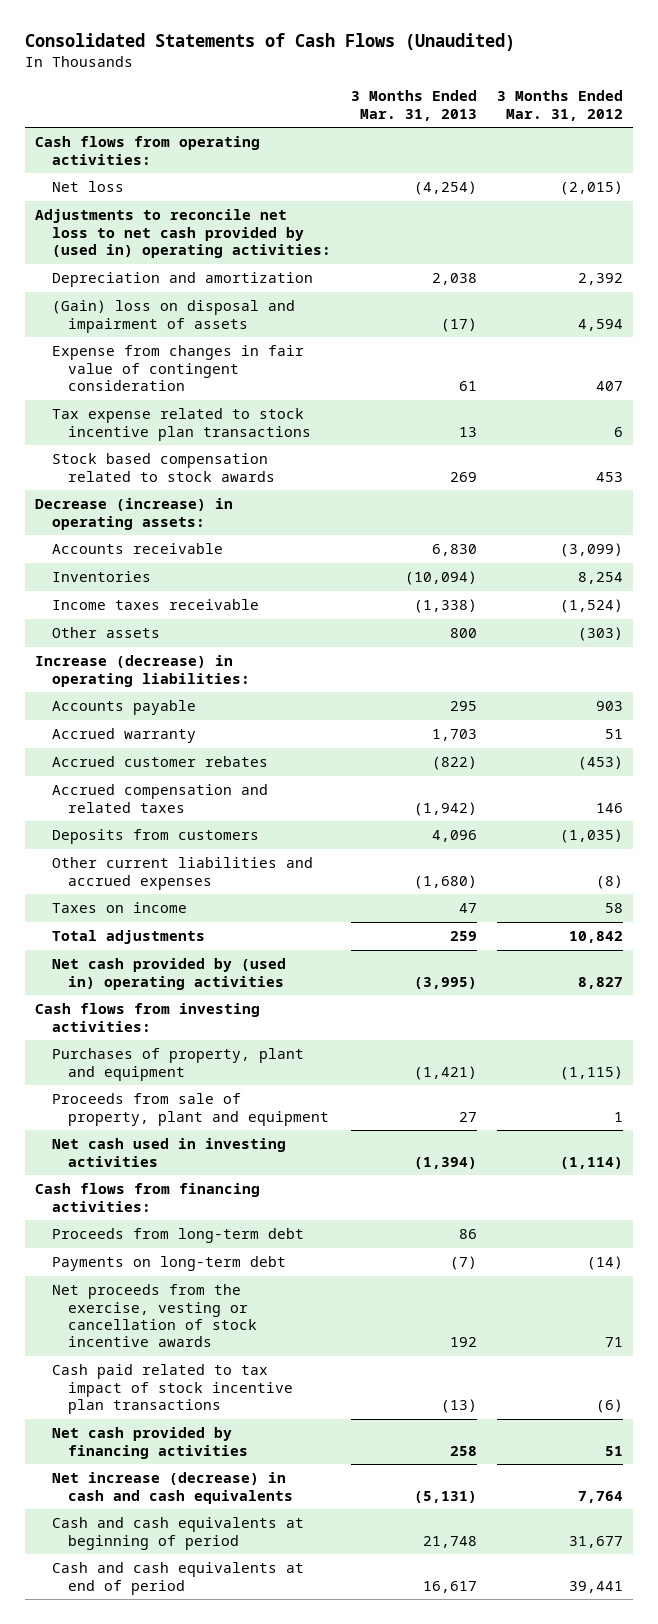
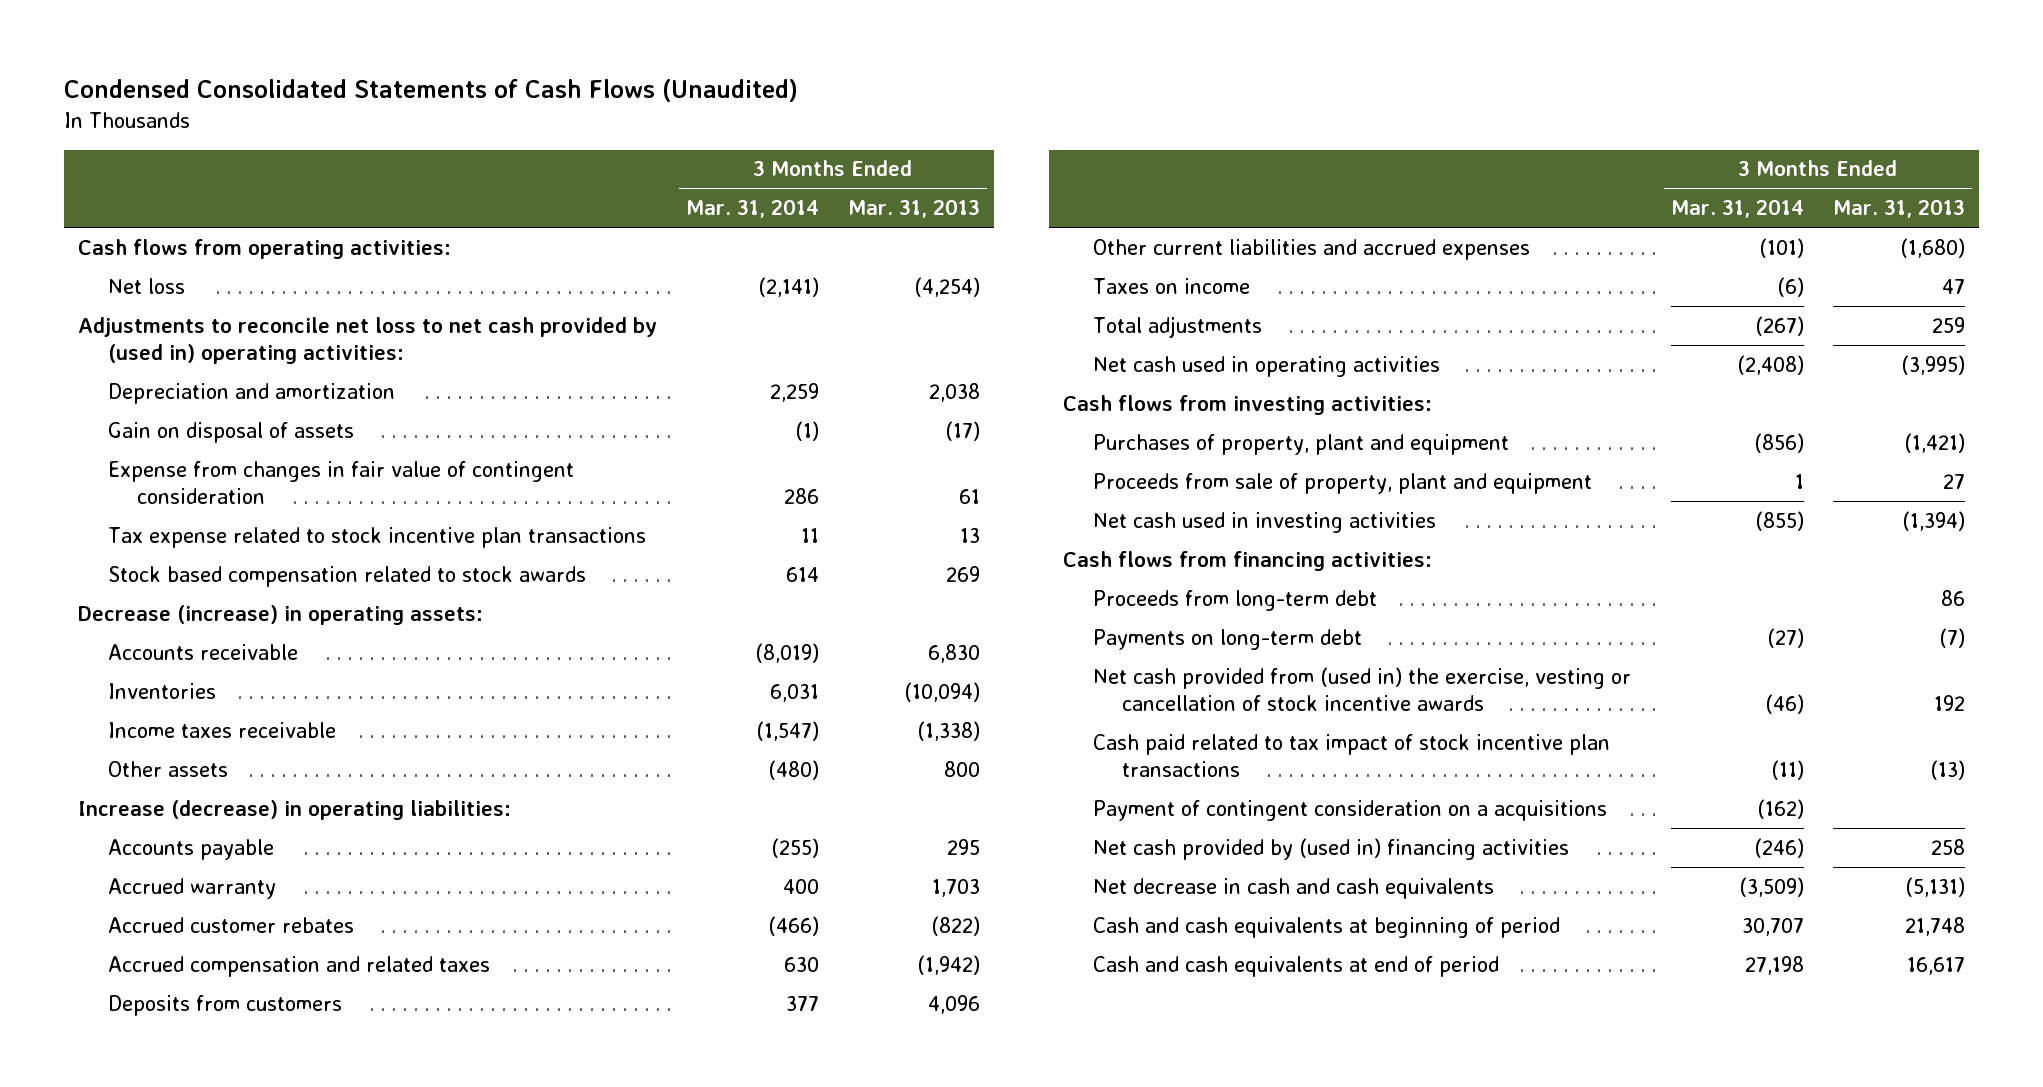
[24,33,515,52] Consolidated Statements of Cash Flows (Unaudited) -> [63,78,798,102] Condensed Consolidated Statements of Cash Flows (Unaudited)
[496,90,623,121] 3 Months Ended Mar. 31, 2012 -> none
none -> [685,199,819,219] Mar. 31, 2014
[51,300,295,333] (Gain) loss on disposal and impairment of assets -> [107,421,354,443] Gain on disposal of assets
[51,958,286,990] Net cash provided by (used in) operating activities -> [1092,355,1440,377] Net cash used in operating activities
[51,1284,258,1347] Net proceeds from the exercise, vesting or cancellation of stock incentive awards -> [1092,666,1631,711] Net cash provided from (used in) the exercise, vesting or cancellation of stock incentive awards
none -> [1092,799,1607,821] Payment of contingent consideration on a acquisitions
[51,1427,249,1459] Net cash provided by financing activities -> [1092,837,1569,860] Net cash provided by (used in) financing activities
[51,1472,294,1504] Net increase (decrease) in cash and cash equivalents -> [1092,877,1494,899] Net decrease in cash and cash equivalents

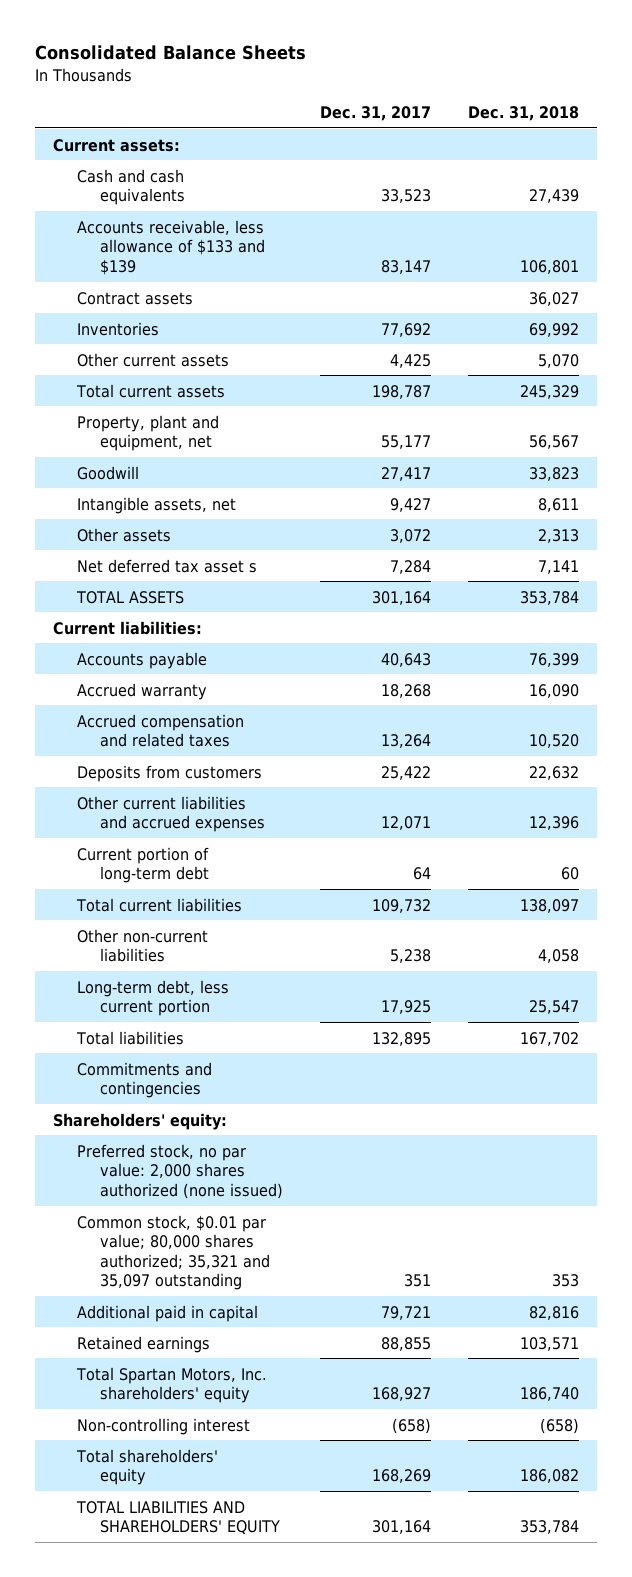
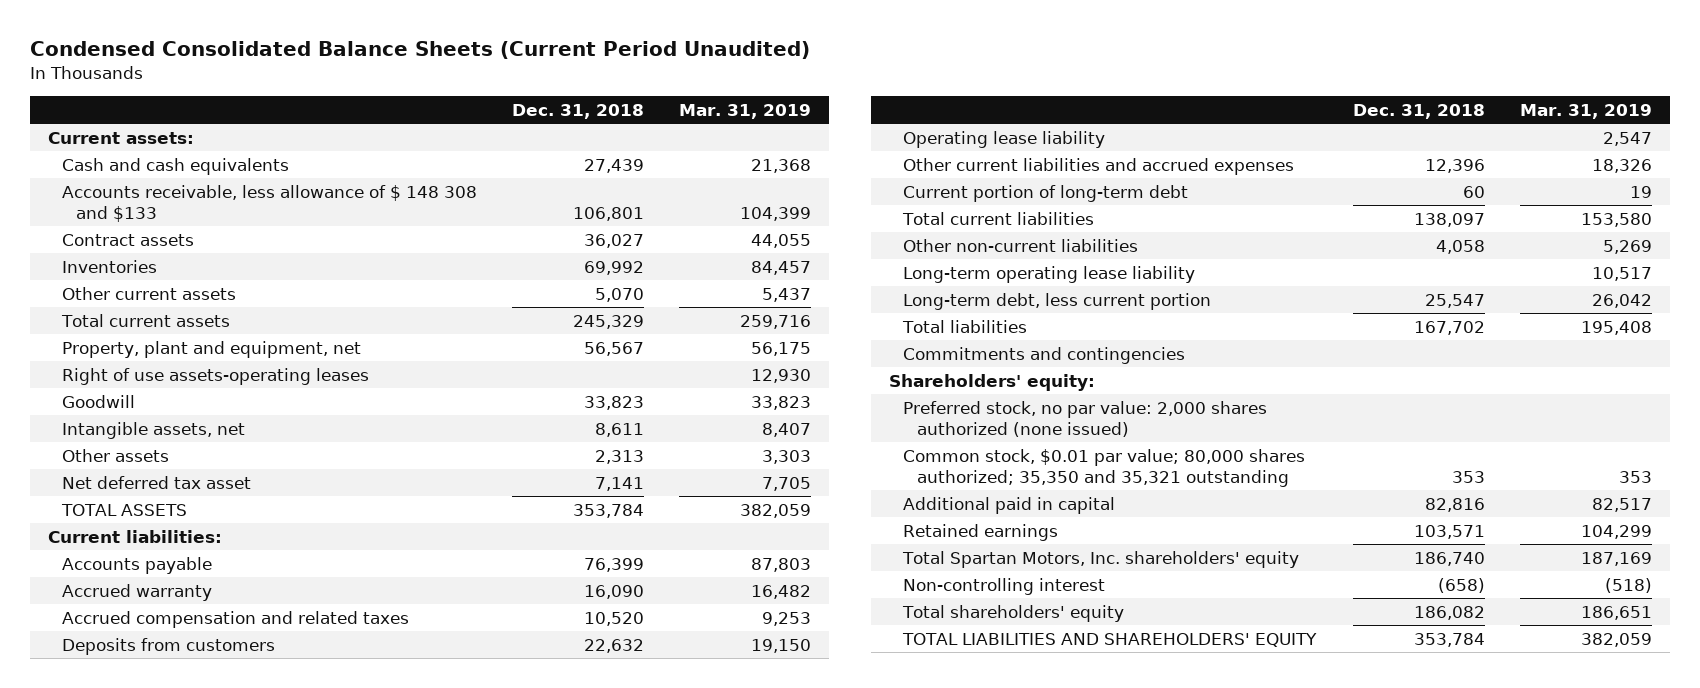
[34,45,306,61] Consolidated Balance Sheets -> [29,41,810,60] Condensed Consolidated Balance Sheets (Current Period Unaudited)
[319,105,431,121] Dec. 31, 2017 -> none
none -> [679,103,812,119] Mar. 31, 2019
[76,219,265,275] Accounts receivable, less allowance of $133 and $139 -> [61,184,477,222] Accounts receivable, less allowance of $ 148 308 and $133
none -> [61,367,369,385] Right of use assets-operating leases
[76,558,257,573] Net deferred tax asset s -> [61,475,251,489] Net deferred tax asset
none -> [902,130,1105,148] Operating lease liability
none -> [902,265,1195,283] Long-term operating lease liability
[76,1214,270,1291] Common stock, $0.01 par value; 80,000 shares authorized; 35,321 and 35,097 outstanding -> [902,448,1305,487] Common stock, $0.01 par value; 80,000 shares authorized; 35,350 and 35,321 outstanding

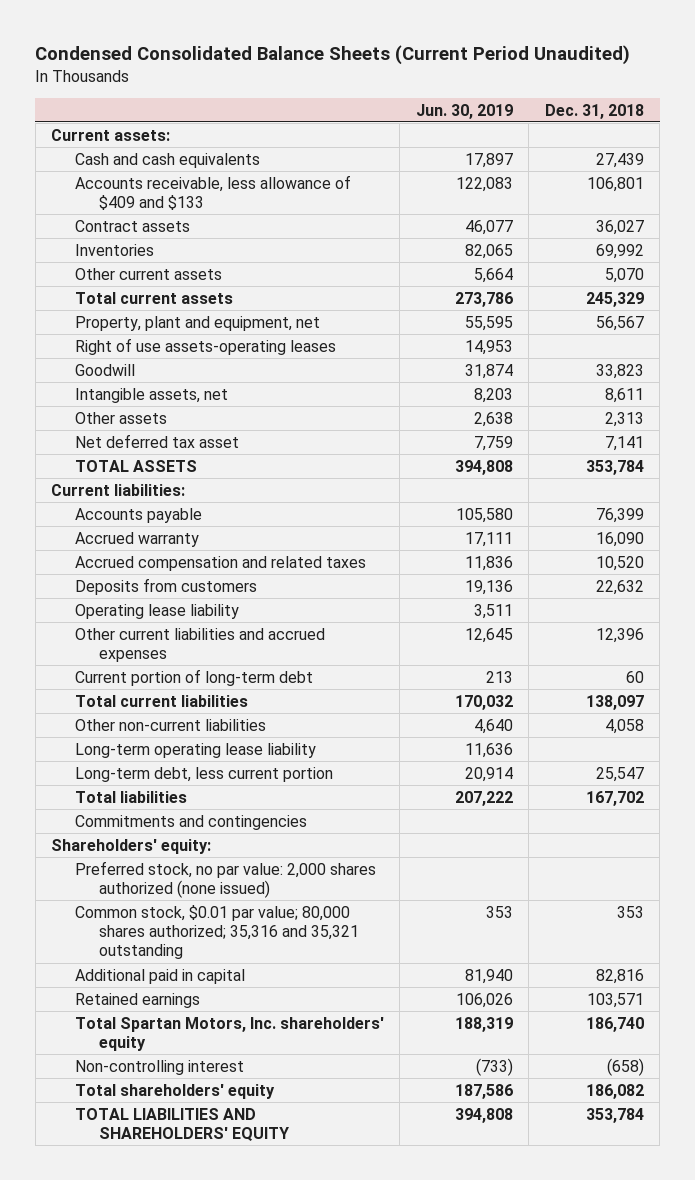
[679,103,812,119] Mar. 31, 2019 -> none
none -> [415,103,513,119] Jun. 30, 2019
[61,184,477,222] Accounts receivable, less allowance of $ 148 308 and $133 -> [74,174,351,211] Accounts receivable, less allowance of $409 and $133
[902,448,1305,487] Common stock, $0.01 par value; 80,000 shares authorized; 35,350 and 35,321 outstanding -> [74,904,359,960] Common stock, $0.01 par value; 80,000 shares authorized; 35,316 and 35,321 outstanding

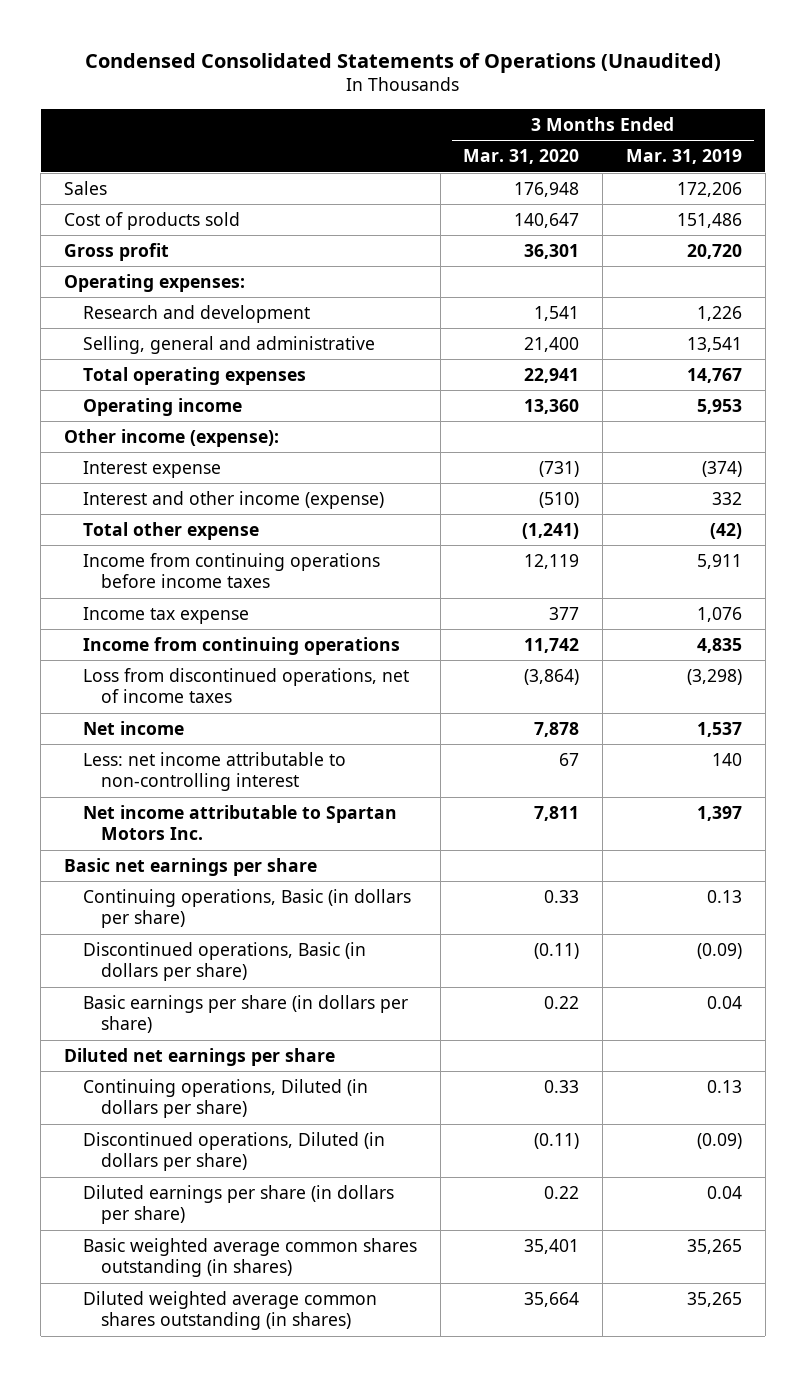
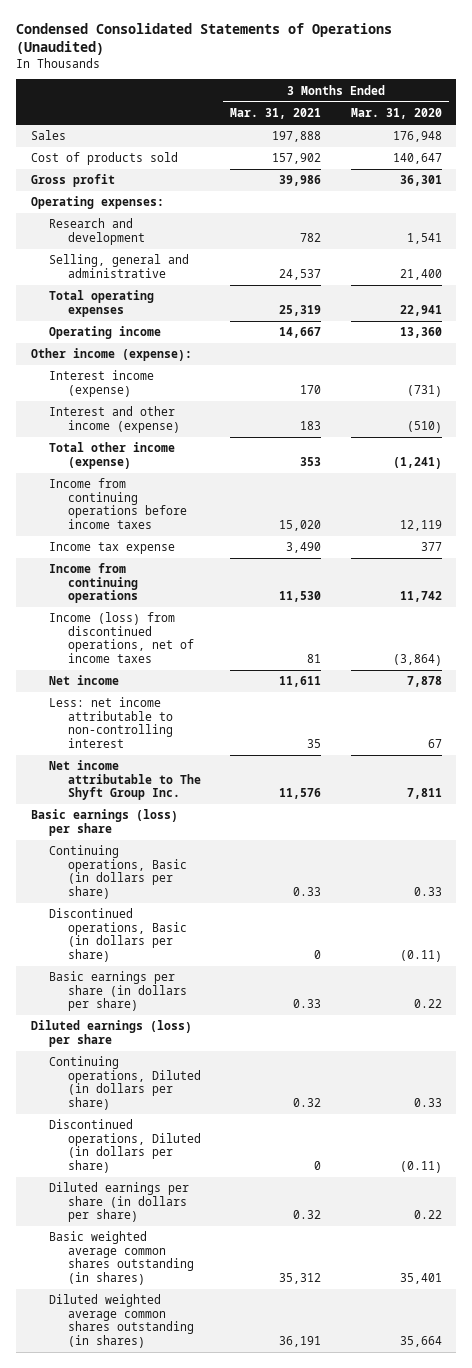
[625,149,742,165] Mar. 31, 2019 -> none
none -> [230,108,322,120] Mar. 31, 2021
[82,460,221,478] Interest expense -> [49,370,155,397] Interest income (expense)
[82,521,259,540] Total other expense -> [49,442,176,469] Total other income (expense)
[82,667,409,704] Loss from discontinued operations, net of income taxes -> [49,612,194,663] Income (loss) from discontinued operations, net of income taxes
[82,804,397,841] Net income attributable to Spartan Motors Inc. -> [49,760,201,801] Net income attributable to The Shyft Group Inc.
[64,857,318,876] Basic net earnings per share -> [30,809,178,836] Basic earnings (loss) per share
[64,1047,336,1066] Diluted net earnings per share -> [30,1020,192,1047] Diluted earnings (loss) per share

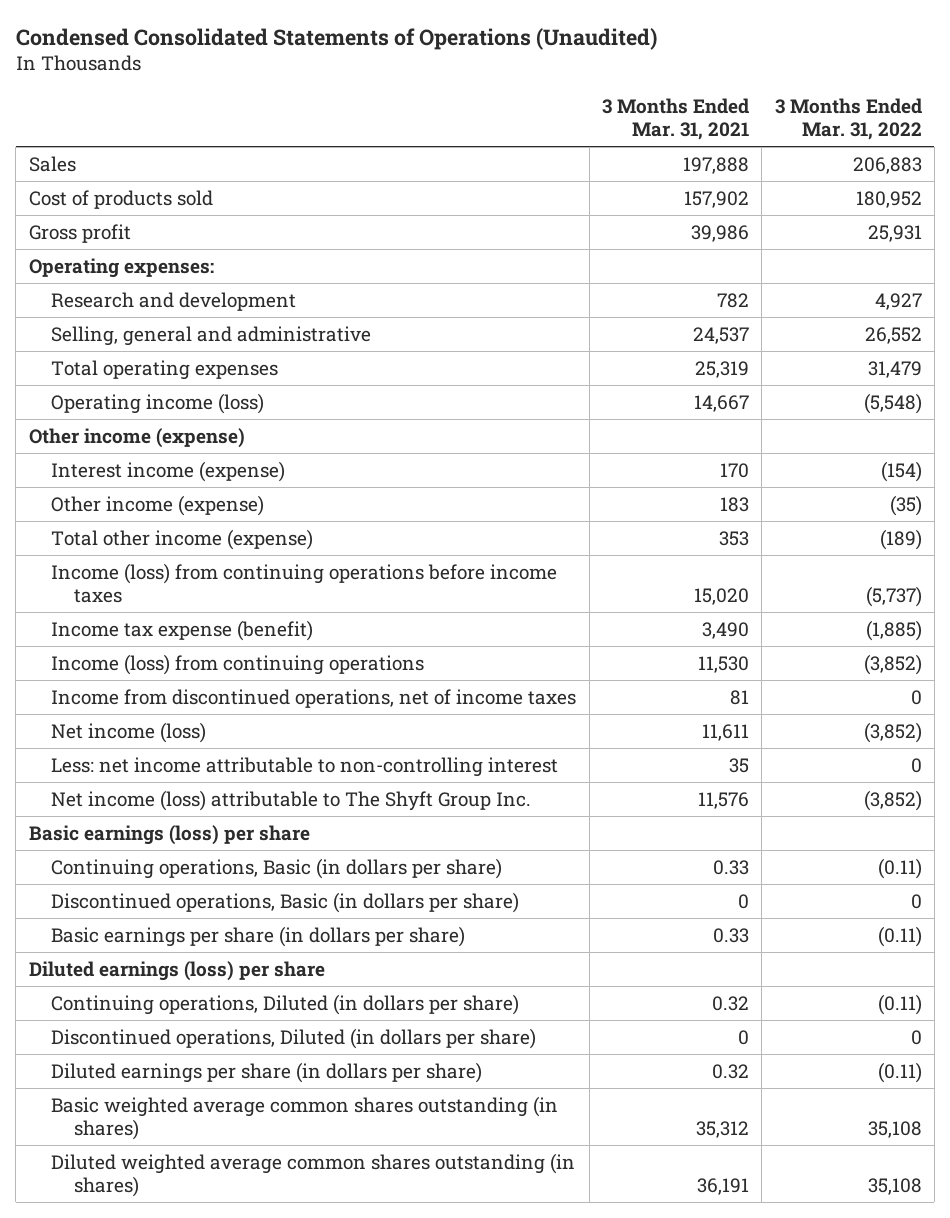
[350,108,442,120] Mar. 31, 2020 -> none
none -> [774,98,922,141] 3 Months Ended Mar. 31, 2022
[49,326,162,340] Operating income -> [51,392,265,414] Operating income (loss)
[30,348,192,362] Other income (expense): -> [28,427,245,448] Other income (expense)
[49,406,180,433] Interest and other income (expense) -> [51,494,265,516] Other income (expense)
[49,478,187,529] Income from continuing operations before income taxes -> [51,562,558,603] Income (loss) from continuing operations before income taxes
[49,542,176,555] Income tax expense -> [51,619,314,641] Income tax expense (benefit)
[49,563,138,604] Income from continuing operations -> [51,653,425,675] Income (loss) from continuing operations
[49,612,194,663] Income (loss) from discontinued operations, net of income taxes -> [51,688,577,708] Income from discontinued operations, net of income taxes
[49,675,120,686] Net income -> [51,721,207,743] Net income (loss)
[49,760,201,801] Net income attributable to The Shyft Group Inc. -> [51,789,532,811] Net income (loss) attributable to The Shyft Group Inc.

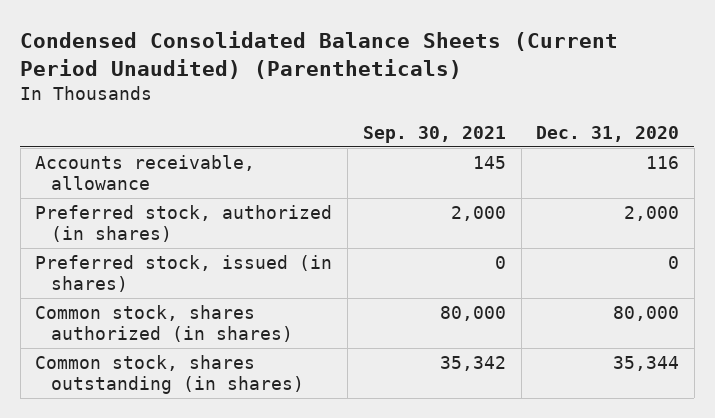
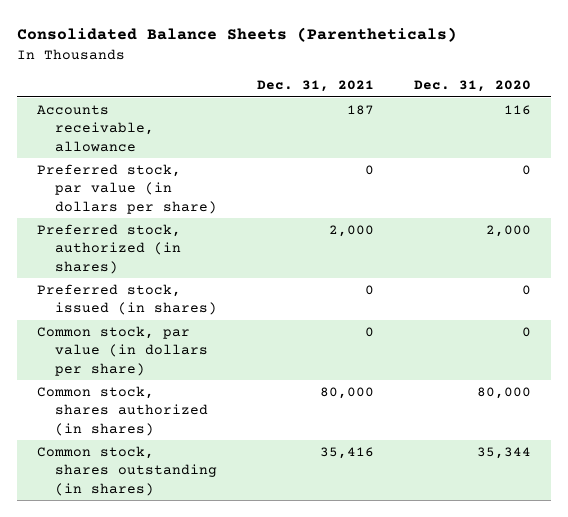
[20,31,619,80] Condensed Consolidated Balance Sheets (Current Period Unaudited) (Parentheticals) -> [16,27,457,43] Consolidated Balance Sheets (Parentheticals)
[362,126,506,144] Sep. 30, 2021 -> none
none -> [256,80,374,93] Dec. 31, 2021
none -> [36,163,217,215] Preferred stock, par value (in dollars per share)
none -> [36,325,208,377] Common stock, par value (in dollars per share)

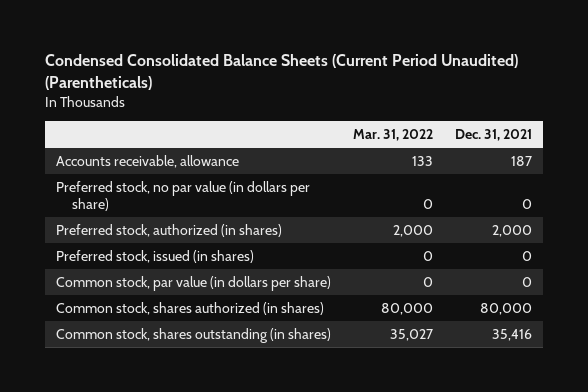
[16,27,457,43] Consolidated Balance Sheets (Parentheticals) -> [44,54,518,91] Condensed Consolidated Balance Sheets (Current Period Unaudited) (Parentheticals)
[413,80,531,93] Dec. 31, 2020 -> none
none -> [352,129,433,142] Mar. 31, 2022
[36,163,217,215] Preferred stock, par value (in dollars per share) -> [55,181,310,212] Preferred stock, no par value (in dollars per share)

